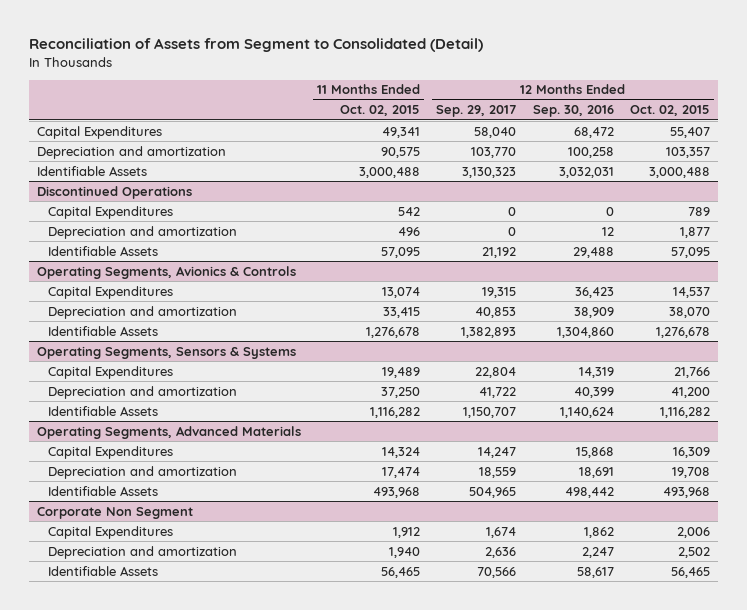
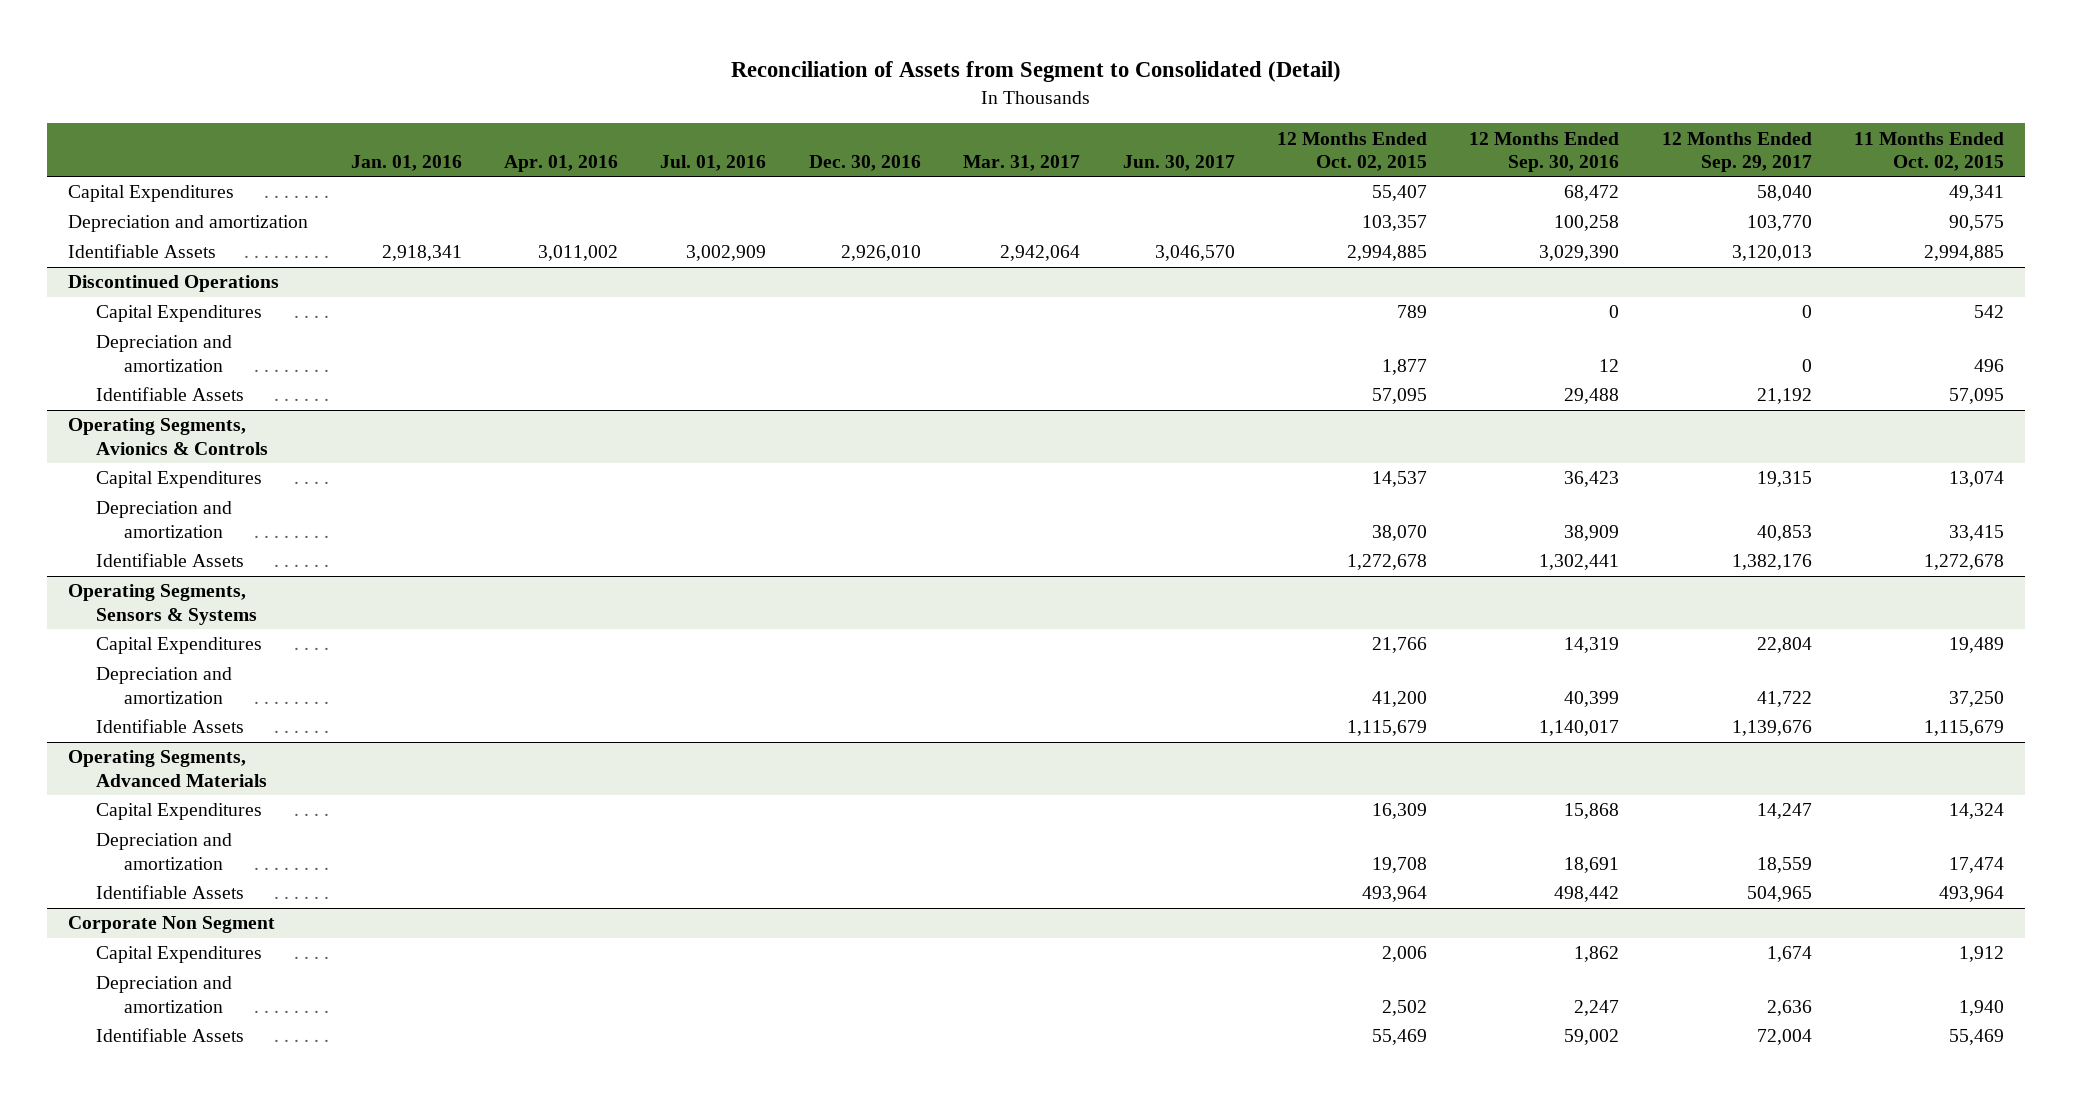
none -> [350,154,462,171] Jan. 01, 2016
none -> [504,154,619,172] Apr. 01, 2016
none -> [660,154,767,171] Jul. 01, 2016
none -> [808,154,921,171] Dec. 30, 2016
none -> [963,154,1081,171] Mar. 31, 2017
none -> [1122,154,1235,171] Jun. 30, 2017
[359,166,421,178] 3,000,488 -> [1924,245,2005,262] 2,994,885
[462,166,517,178] 3,130,323 -> [1731,245,1812,262] 3,120,013
[558,166,614,178] 3,032,031 -> [1539,245,1620,262] 3,029,390
[649,166,711,178] 3,000,488 -> [1347,245,1428,262] 2,994,885
[366,326,421,338] 1,276,678 -> [1924,554,2005,571] 1,272,678
[461,326,517,338] 1,382,893 -> [1731,554,1812,571] 1,382,176
[556,326,614,338] 1,304,860 -> [1539,554,1620,571] 1,302,441
[656,326,711,338] 1,276,678 -> [1347,554,1428,571] 1,272,678
[370,406,421,418] 1,116,282 -> [1924,720,2005,737] 1,115,679
[463,406,517,418] 1,150,707 -> [1731,720,1812,737] 1,139,676
[559,406,614,418] 1,140,624 -> [1539,720,1620,737] 1,140,017
[660,406,711,418] 1,116,282 -> [1347,720,1428,737] 1,115,679
[373,486,421,498] 493,968 -> [1939,886,2005,903] 493,964
[663,486,711,498] 493,968 -> [1362,886,1428,903] 493,964
[381,566,421,578] 56,465 -> [1949,1029,2005,1046] 55,469
[477,566,517,578] 70,566 -> [1756,1029,1812,1046] 72,004
[576,566,614,578] 58,617 -> [1564,1029,1620,1046] 59,002
[671,566,711,578] 56,465 -> [1372,1029,1428,1046] 55,469

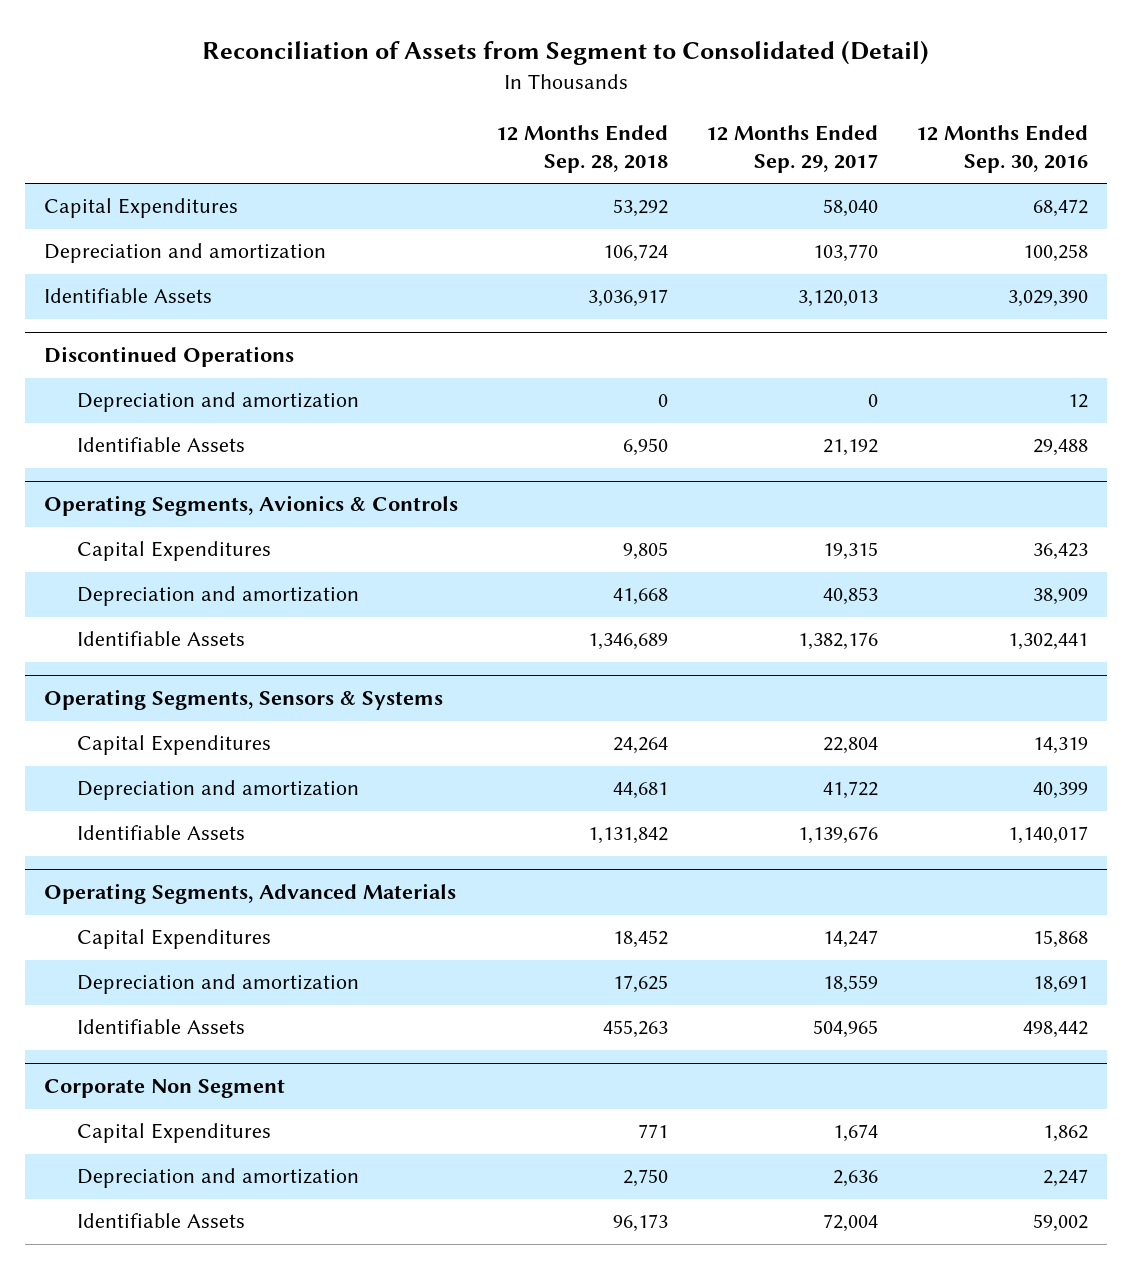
[350,154,462,171] Jan. 01, 2016 -> none
[504,154,619,172] Apr. 01, 2016 -> none
[660,154,767,171] Jul. 01, 2016 -> none
[808,154,921,171] Dec. 30, 2016 -> none
[963,154,1081,171] Mar. 31, 2017 -> none
[1122,154,1235,171] Jun. 30, 2017 -> none
[1277,131,1428,171] 12 Months Ended Oct. 02, 2015 -> none
[1854,131,2005,171] 11 Months Ended Oct. 02, 2015 -> none
none -> [495,125,668,174] 12 Months Ended Sep. 28, 2018
[96,305,263,323] Capital Expenditures -> none

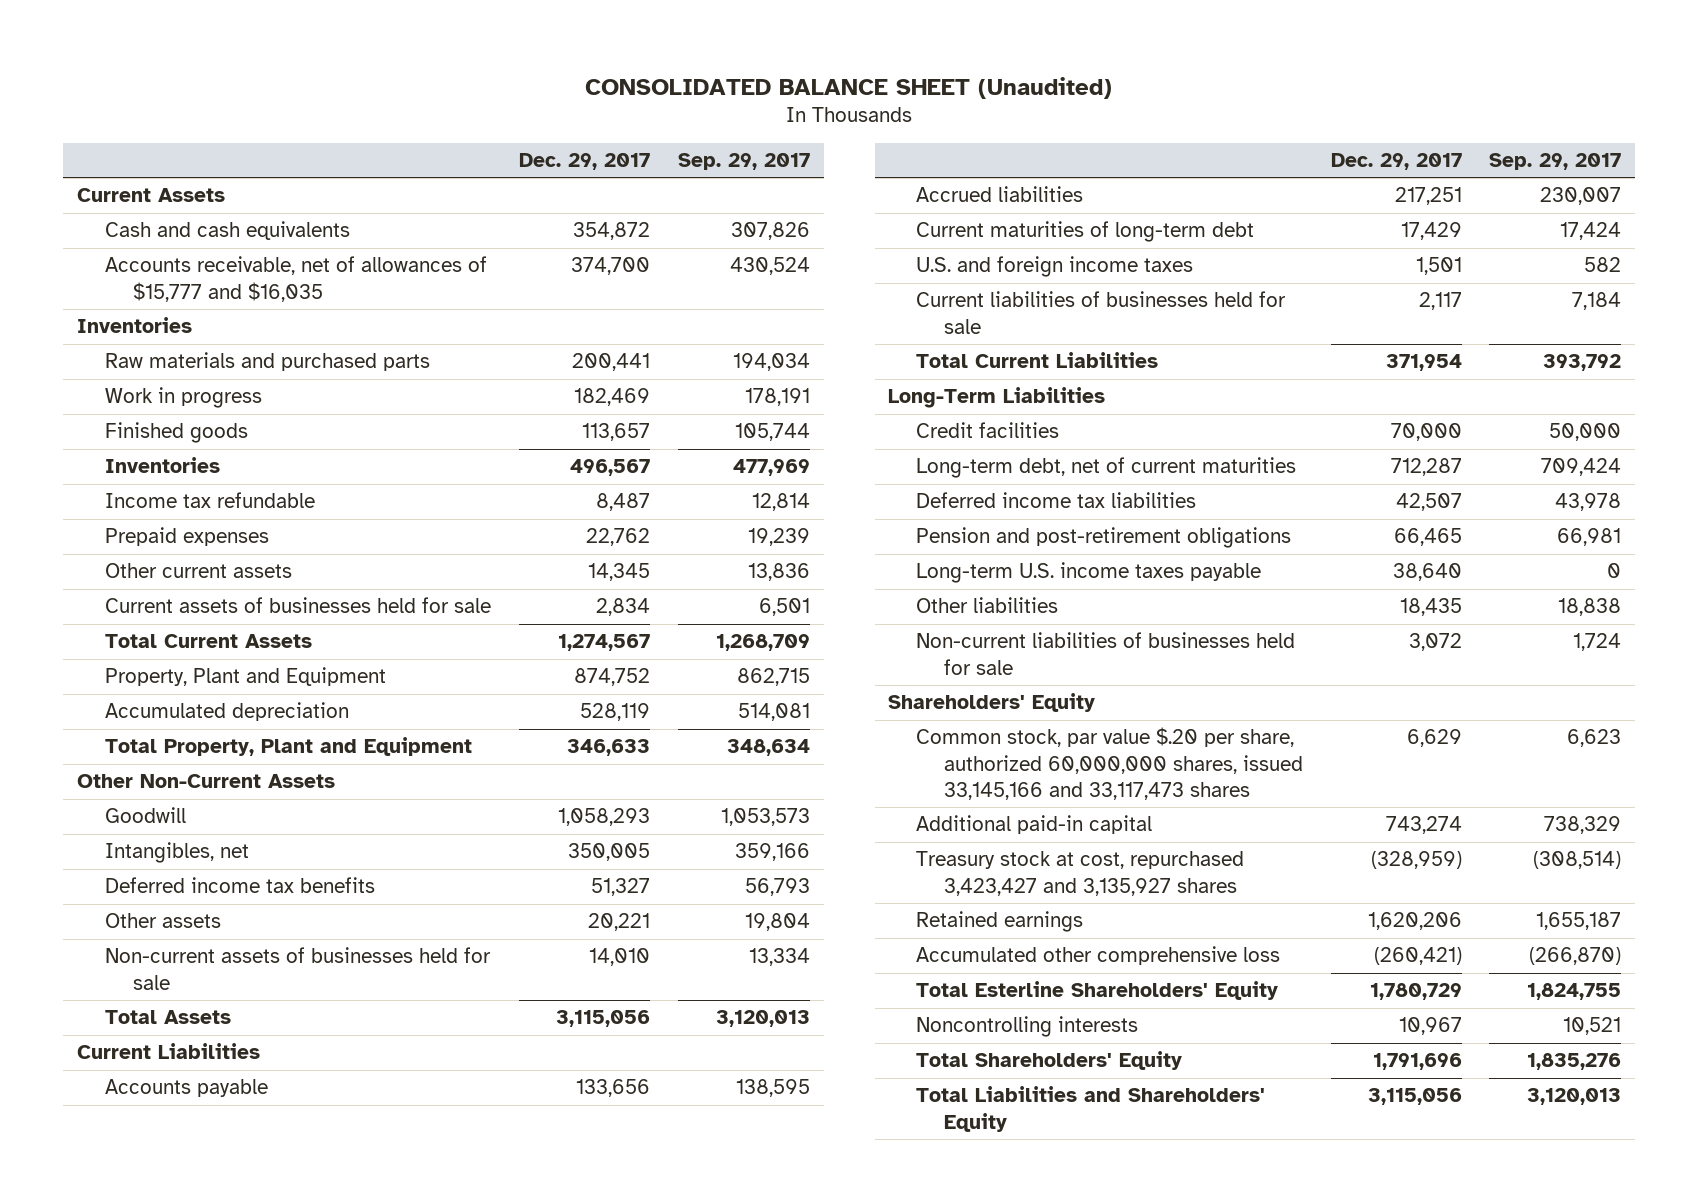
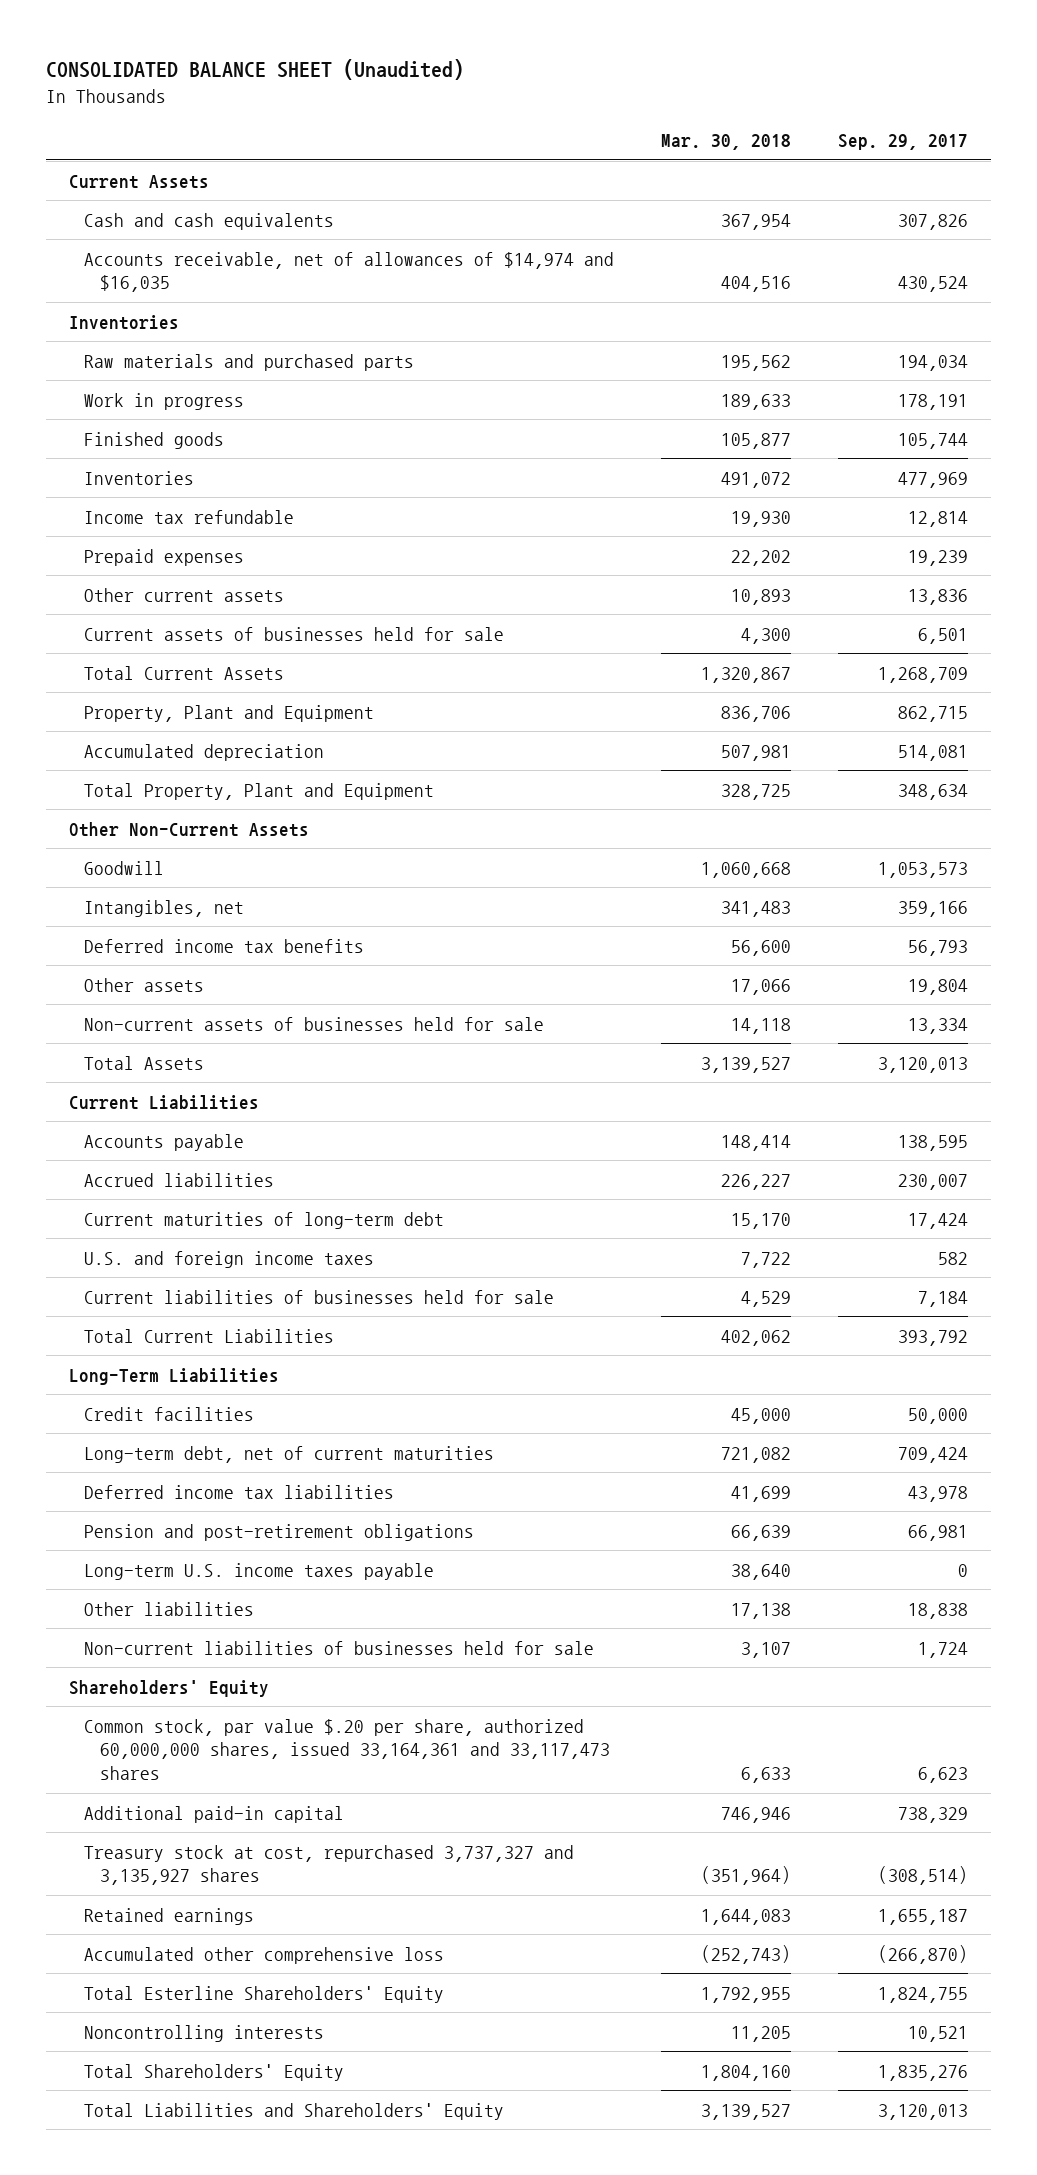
[519,153,651,171] Dec. 29, 2017 -> none
none -> [660,134,791,151] Mar. 30, 2018
[104,256,487,302] Accounts receivable, net of allowances of $15,777 and $16,035 -> [84,251,615,293] Accounts receivable, net of allowances of $14,974 and $16,035
[916,727,1303,800] Common stock, par value $.20 per share, authorized 60,000,000 shares, issued 33,145,166 and 33,117,473 shares -> [84,1718,610,1781] Common stock, par value $.20 per share, authorized 60,000,000 shares, issued 33,164,361 and 33,117,473 shares
[916,851,1245,896] Treasury stock at cost, repurchased 3,423,427 and 3,135,927 shares -> [84,1844,575,1886] Treasury stock at cost, repurchased 3,737,327 and 3,135,927 shares

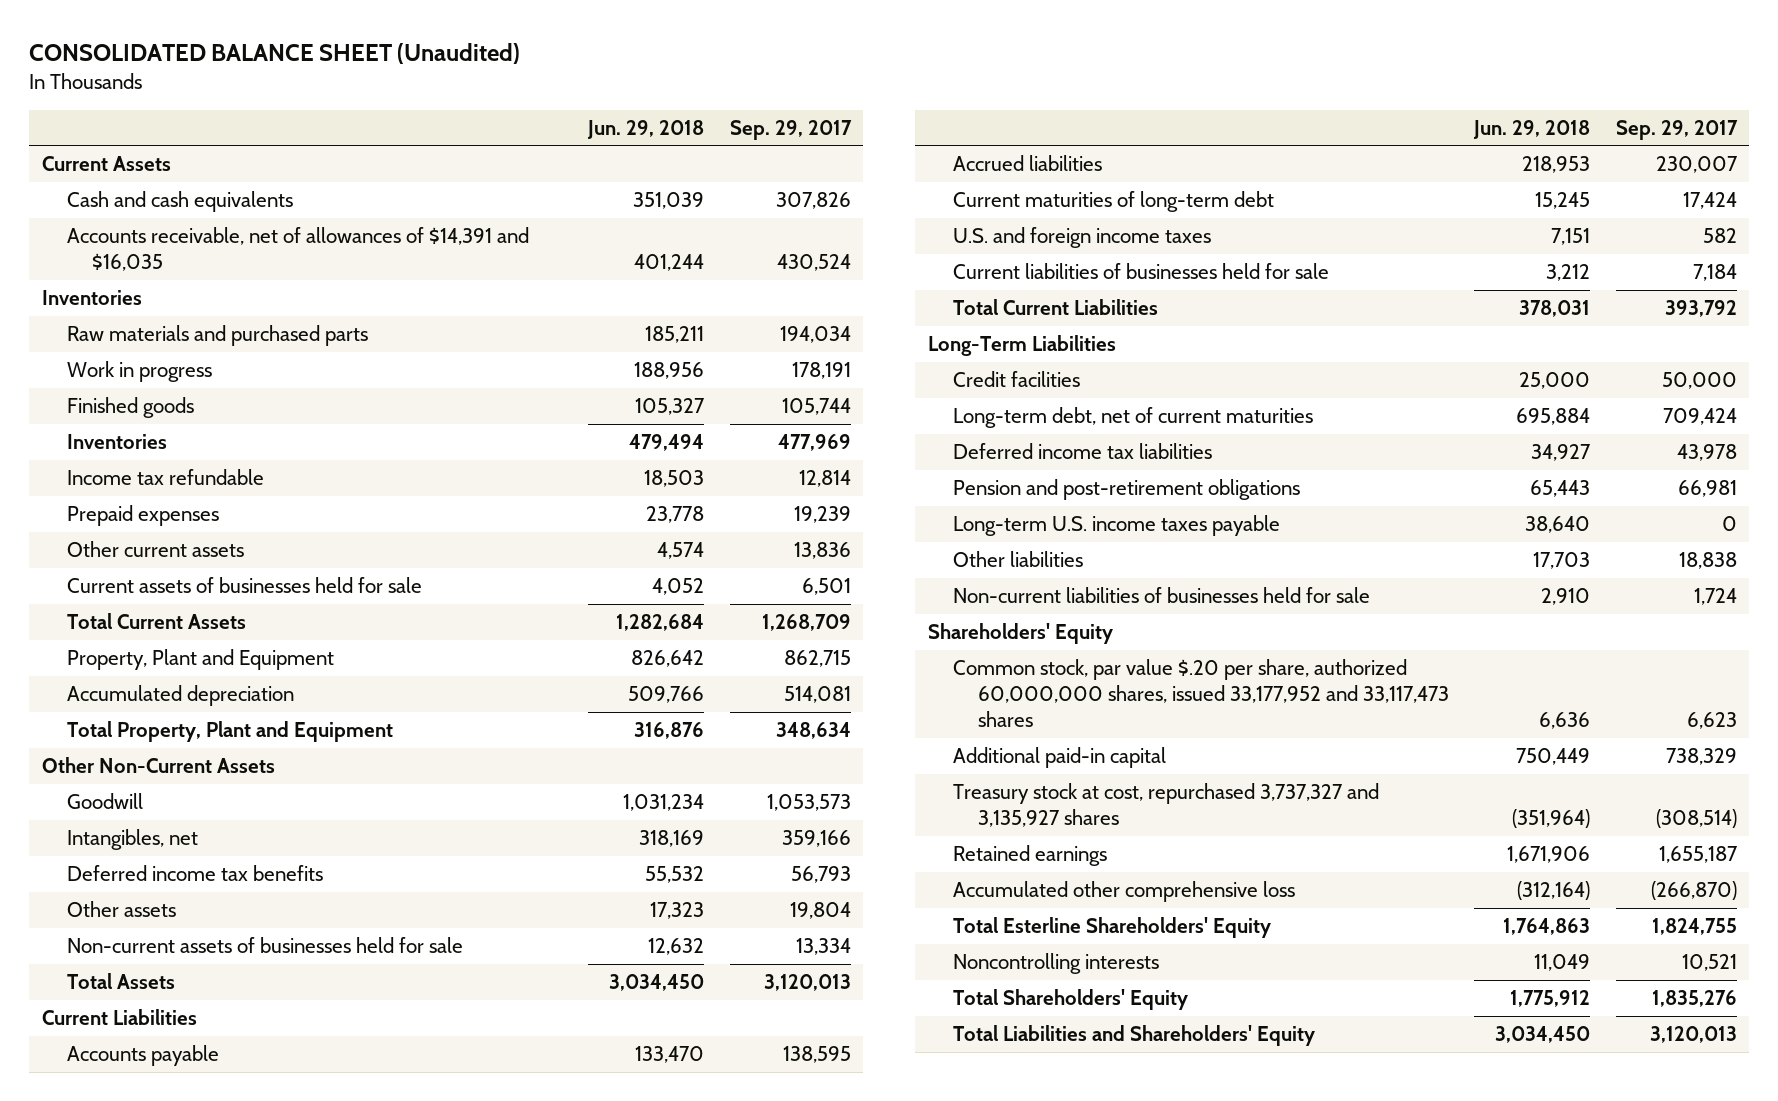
[660,134,791,151] Mar. 30, 2018 -> none
none -> [587,119,705,139] Jun. 29, 2018
[84,251,615,293] Accounts receivable, net of allowances of $14,974 and $16,035 -> [66,227,529,272] Accounts receivable, net of allowances of $14,391 and $16,035
[84,1718,610,1781] Common stock, par value $.20 per share, authorized 60,000,000 shares, issued 33,164,361 and 33,117,473 shares -> [952,659,1449,728] Common stock, par value $.20 per share, authorized 60,000,000 shares, issued 33,177,952 and 33,117,473 shares

